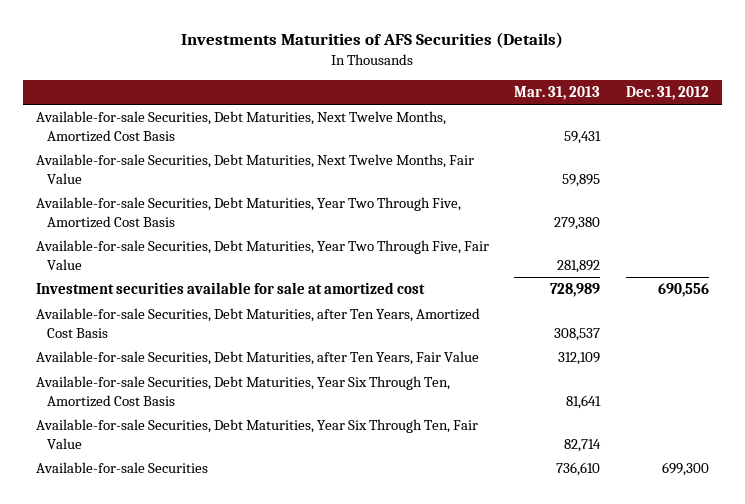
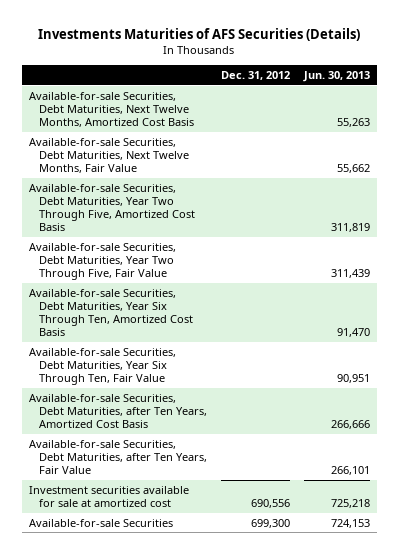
[514,85,601,100] Mar. 31, 2013 -> none
none -> [302,70,370,82] Jun. 30, 2013
[35,308,480,339] Available-for-sale Securities, Debt Maturities, after Ten Years, Amortized Cost Basis -> [28,393,207,429] Available-for-sale Securities, Debt Maturities, after Ten Years, Amortized Cost Basis
[35,351,479,366] Available-for-sale Securities, Debt Maturities, after Ten Years, Fair Value -> [28,439,207,475] Available-for-sale Securities, Debt Maturities, after Ten Years, Fair Value
[35,282,425,295] Investment securities available for sale at amortized cost -> [28,485,189,507] Investment securities available for sale at amortized cost

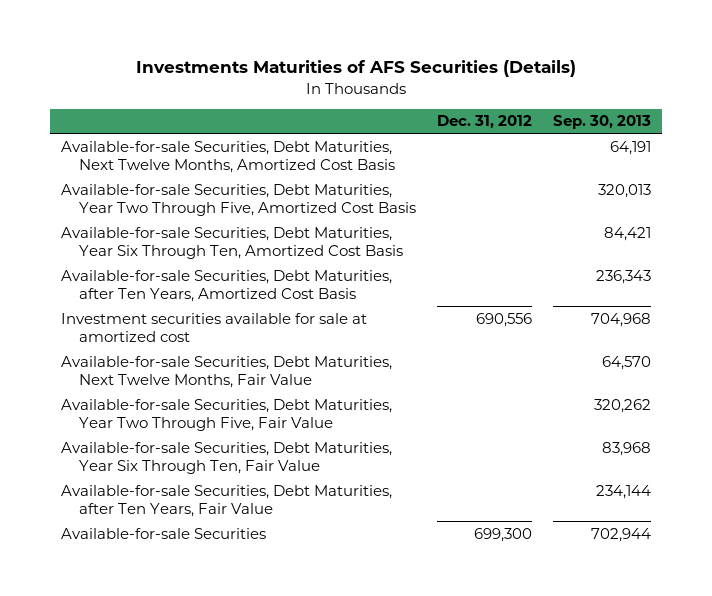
[302,70,370,82] Jun. 30, 2013 -> none
none -> [553,115,652,130] Sep. 30, 2013
[28,137,189,174] Available-for-sale Securities, Debt Maturities, Next Twelve Months, Fair Value -> [60,355,392,388] Available-for-sale Securities, Debt Maturities, Next Twelve Months, Fair Value
[28,242,176,281] Available-for-sale Securities, Debt Maturities, Year Two Through Five, Fair Value -> [60,398,392,431] Available-for-sale Securities, Debt Maturities, Year Two Through Five, Fair Value
[28,347,176,386] Available-for-sale Securities, Debt Maturities, Year Six Through Ten, Fair Value -> [60,441,392,474] Available-for-sale Securities, Debt Maturities, Year Six Through Ten, Fair Value
[28,439,207,475] Available-for-sale Securities, Debt Maturities, after Ten Years, Fair Value -> [60,484,392,517] Available-for-sale Securities, Debt Maturities, after Ten Years, Fair Value

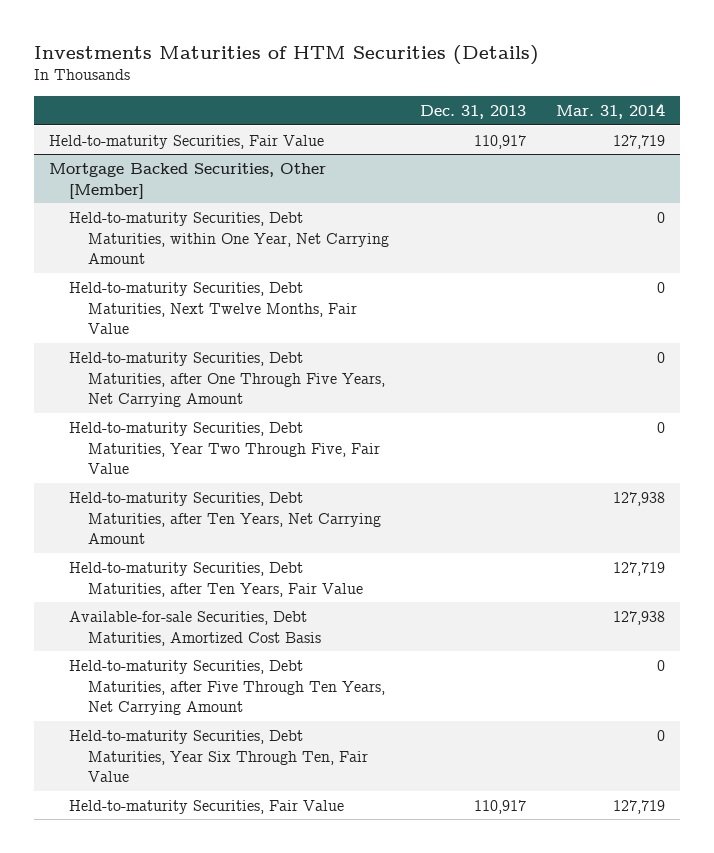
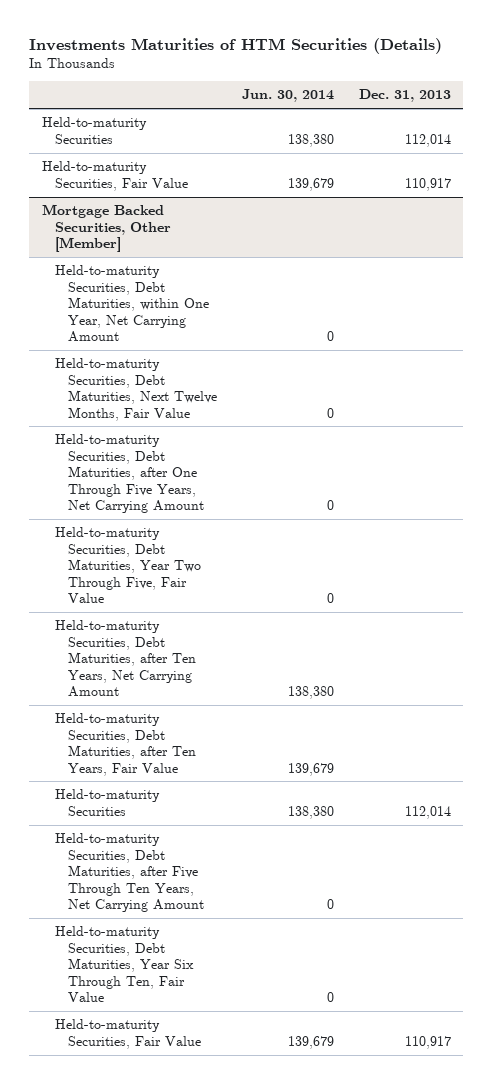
[555,102,665,119] Mar. 31, 2014 -> none
none -> [241,89,334,103] Jun. 30, 2014
none -> [41,117,147,144] Held-to-maturity Securities
[68,610,322,646] Available-for-sale Securities, Debt Maturities, Amortized Cost Basis -> none
none -> [54,789,160,816] Held-to-maturity Securities

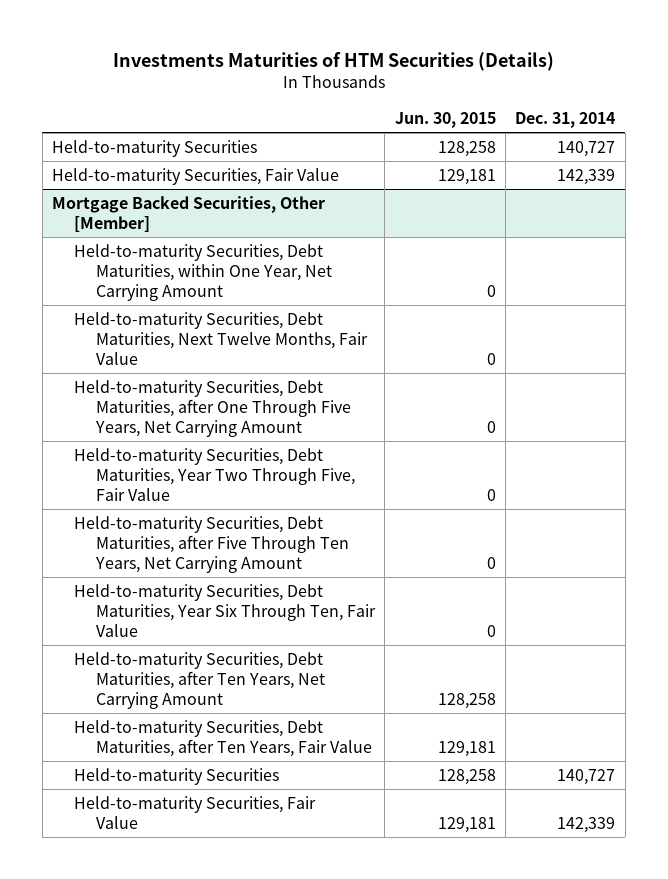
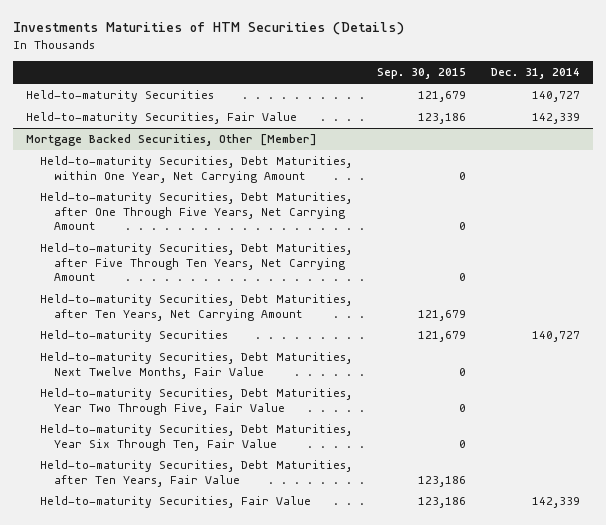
[394,111,496,128] Jun. 30, 2015 -> none
none -> [377,68,467,80] Sep. 30, 2015
[74,311,369,365] Held-to-maturity Securities, Debt Maturities, Next Twelve Months, Fair Value -> [40,352,353,379] Held-to-maturity Securities, Debt Maturities, Next Twelve Months, Fair Value
[74,447,356,501] Held-to-maturity Securities, Debt Maturities, Year Two Through Five, Fair Value -> [40,388,353,415] Held-to-maturity Securities, Debt Maturities, Year Two Through Five, Fair Value
[74,583,377,637] Held-to-maturity Securities, Debt Maturities, Year Six Through Ten, Fair Value -> [40,424,353,451] Held-to-maturity Securities, Debt Maturities, Year Six Through Ten, Fair Value
[74,719,373,757] Held-to-maturity Securities, Debt Maturities, after Ten Years, Fair Value -> [40,460,353,487] Held-to-maturity Securities, Debt Maturities, after Ten Years, Fair Value

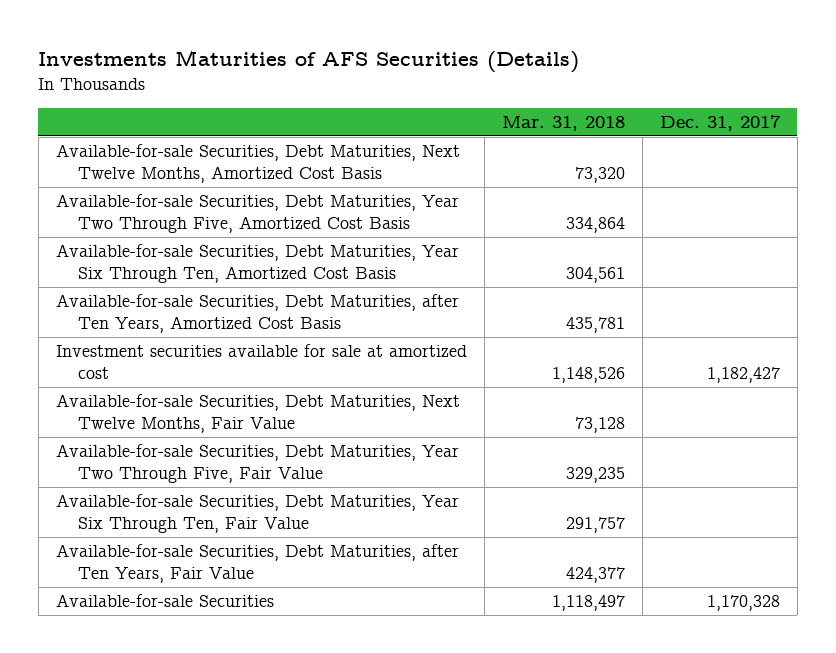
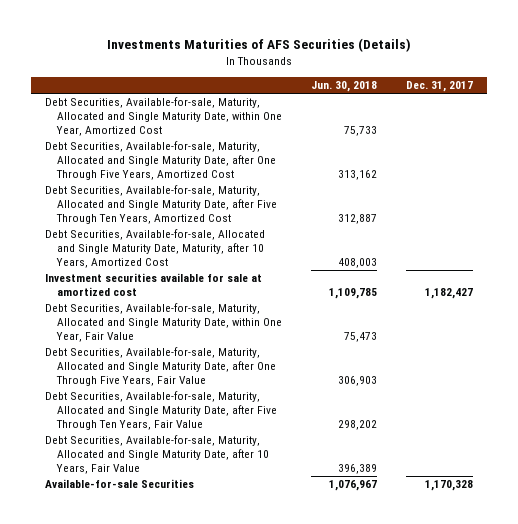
[501,116,625,132] Mar. 31, 2018 -> none
none -> [311,81,378,93] Jun. 30, 2018
[55,144,460,184] Available-for-sale Securities, Debt Maturities, Next Twelve Months, Amortized Cost Basis -> [45,97,283,136] Debt Securities, Available-for-sale, Maturity, Allocated and Single Maturity Date, within One Year, Amortized Cost
[55,194,459,234] Available-for-sale Securities, Debt Maturities, Year Two Through Five, Amortized Cost Basis -> [45,141,277,180] Debt Securities, Available-for-sale, Maturity, Allocated and Single Maturity Date, after One Through Five Years, Amortized Cost
[55,244,459,284] Available-for-sale Securities, Debt Maturities, Year Six Through Ten, Amortized Cost Basis -> [45,185,278,224] Debt Securities, Available-for-sale, Maturity, Allocated and Single Maturity Date, after Five Through Ten Years, Amortized Cost
[55,294,459,334] Available-for-sale Securities, Debt Maturities, after Ten Years, Amortized Cost Basis -> [45,229,266,268] Debt Securities, Available-for-sale, Allocated and Single Maturity Date, Maturity, after 10 Years, Amortized Cost
[55,394,460,434] Available-for-sale Securities, Debt Maturities, Next Twelve Months, Fair Value -> [45,303,283,342] Debt Securities, Available-for-sale, Maturity, Allocated and Single Maturity Date, within One Year, Fair Value
[55,444,459,484] Available-for-sale Securities, Debt Maturities, Year Two Through Five, Fair Value -> [45,347,277,386] Debt Securities, Available-for-sale, Maturity, Allocated and Single Maturity Date, after One Through Five Years, Fair Value
[55,494,459,534] Available-for-sale Securities, Debt Maturities, Year Six Through Ten, Fair Value -> [45,391,278,430] Debt Securities, Available-for-sale, Maturity, Allocated and Single Maturity Date, after Five Through Ten Years, Fair Value
[55,544,459,584] Available-for-sale Securities, Debt Maturities, after Ten Years, Fair Value -> [45,435,270,474] Debt Securities, Available-for-sale, Maturity, Allocated and Single Maturity Date, after 10 Years, Fair Value

